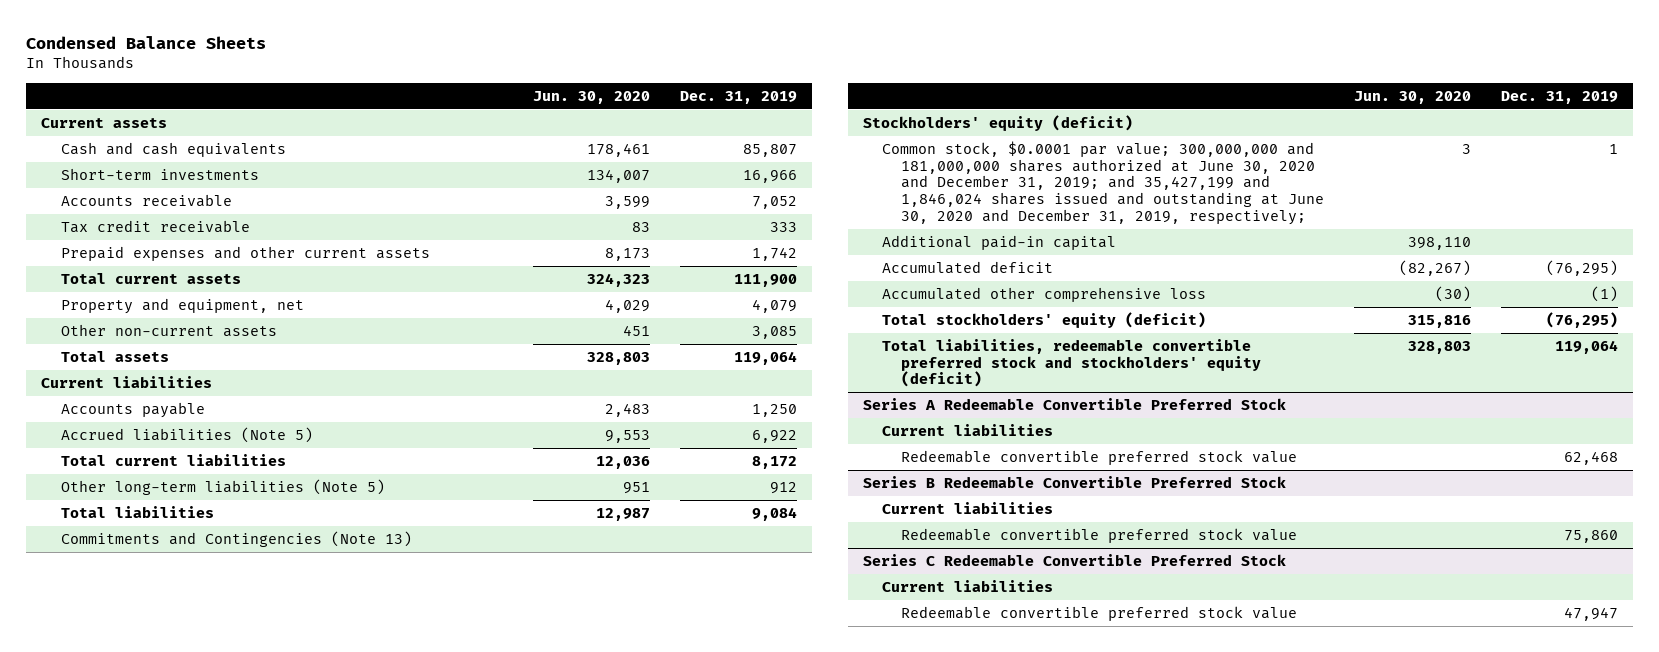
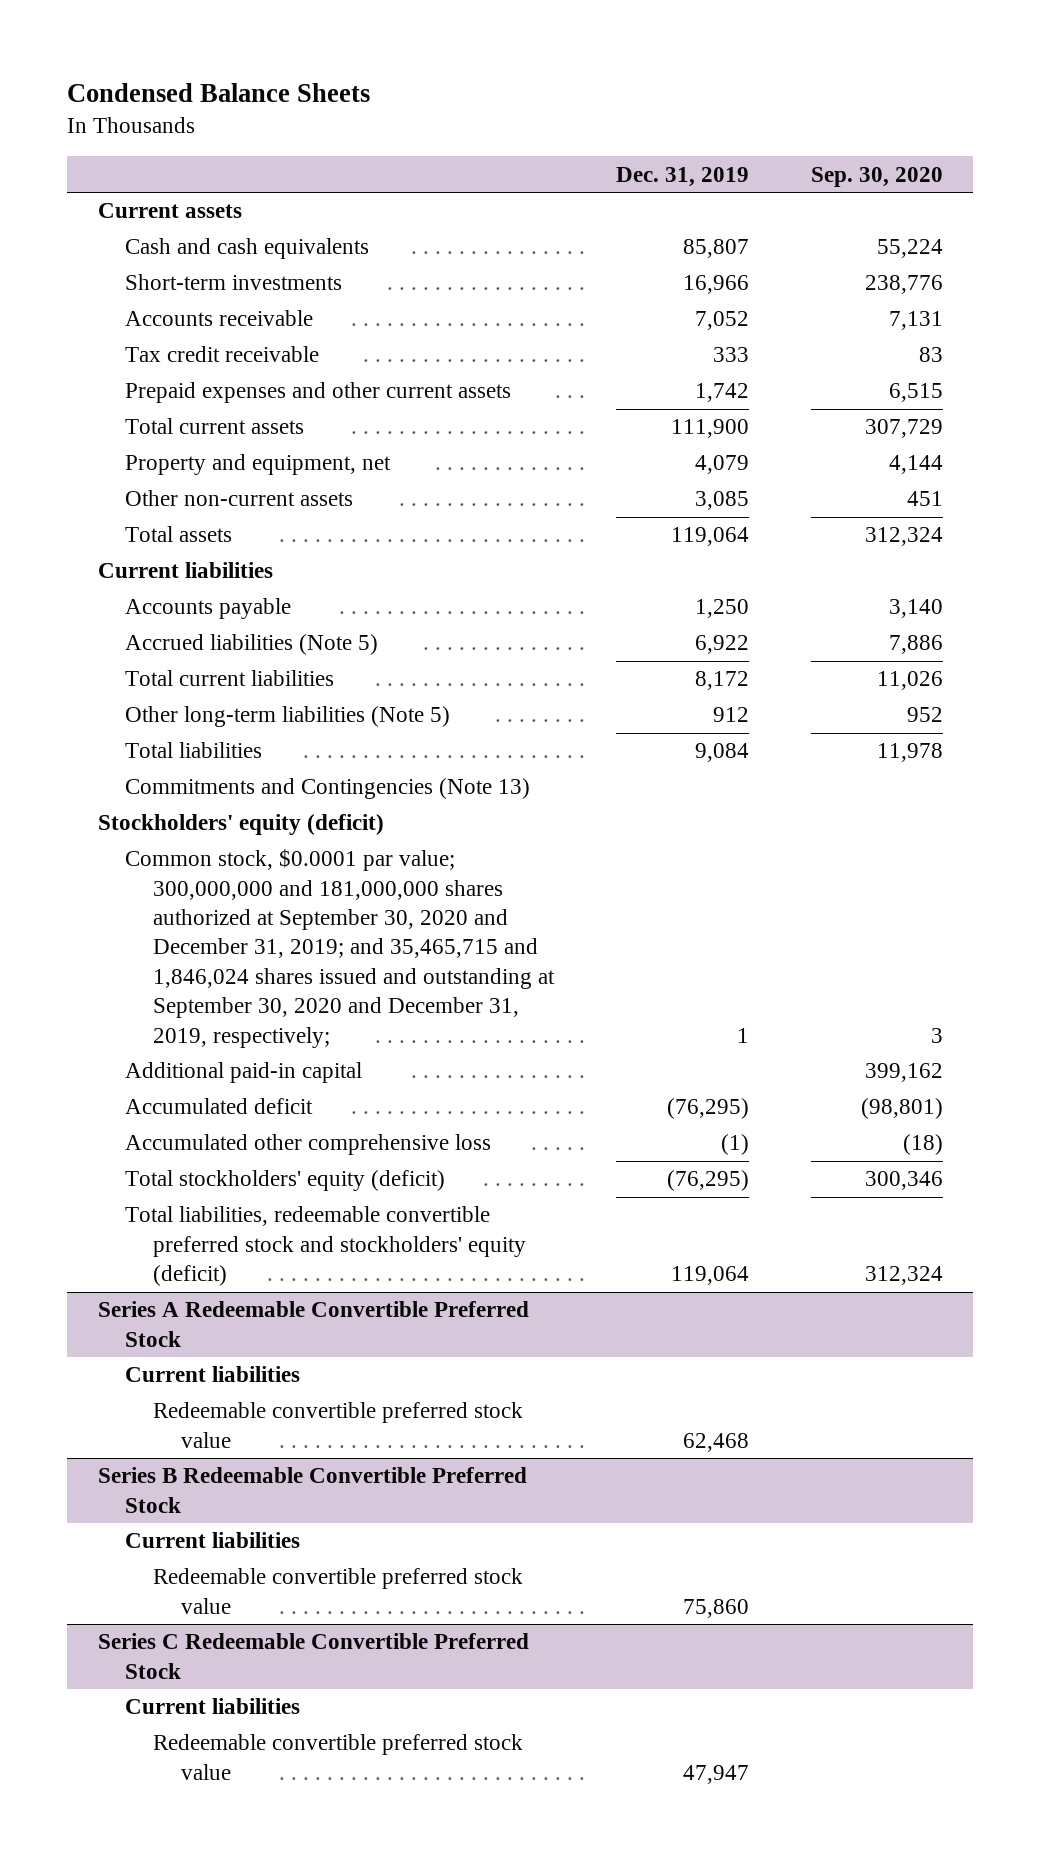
[532,90,650,104] Jun. 30, 2020 -> none
none -> [810,166,943,187] Sep. 30, 2020
[881,141,1325,225] Common stock, $0.0001 par value; 300,000,000 and 181,000,000 shares authorized at June 30, 2020 and December 31, 2019; and 35,427,199 and 1,846,024 shares issued and outstanding at June 30, 2020 and December 31, 2019, respectively; -> [125,849,556,1048] Common stock, $0.0001 par value; 300,000,000 and 181,000,000 shares authorized at September 30, 2020 and December 31, 2019; and 35,465,715 and 1,846,024 shares issued and outstanding at September 30, 2020 and December 31, 2019, respectively;

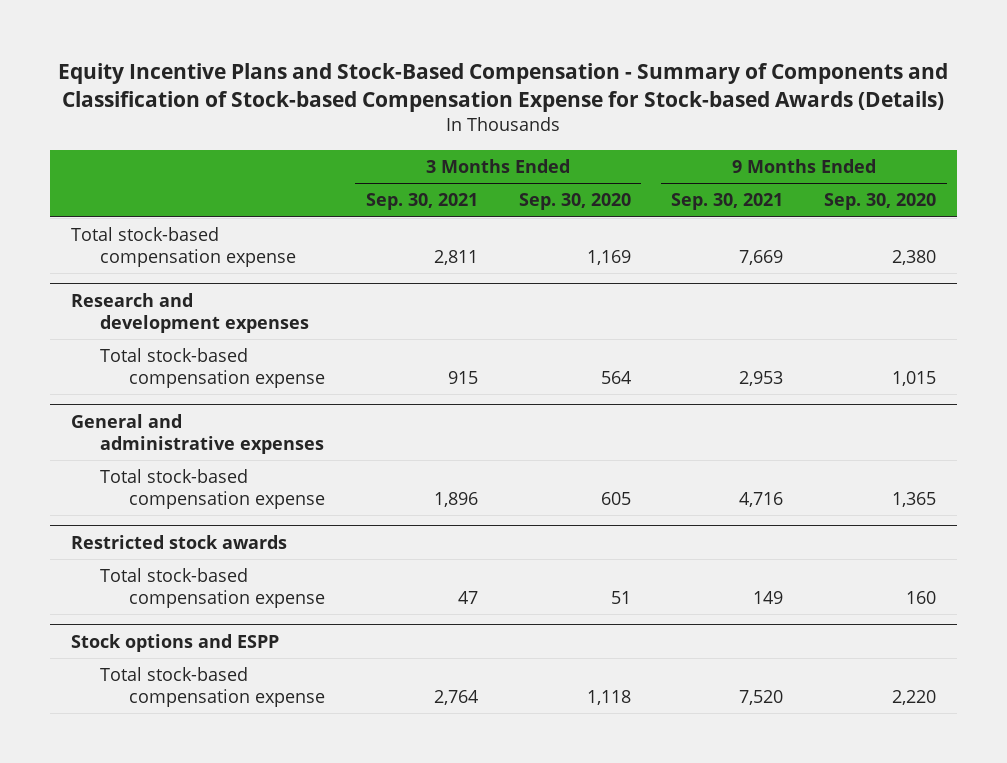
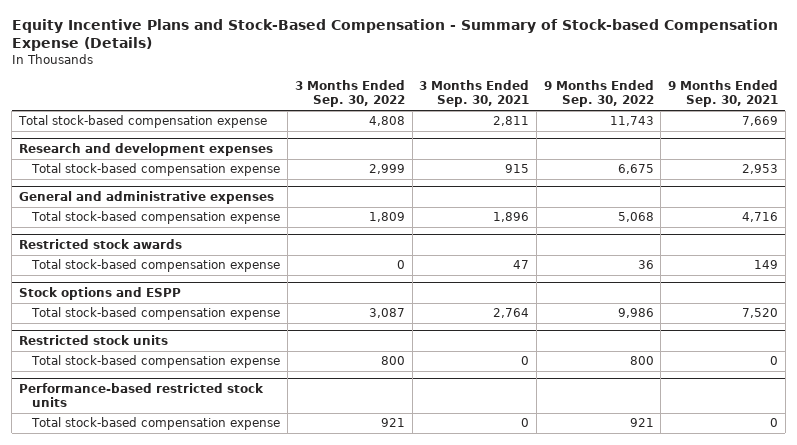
[58,62,949,112] Equity Incentive Plans and Stock-Based Compensation - Summary of Components and Classification of Stock-based Compensation Expense for Stock-based Awards (Details) -> [11,18,778,51] Equity Incentive Plans and Stock-Based Compensation - Summary of Stock-based Compensation Expense (Details)
[518,193,631,211] Sep. 30, 2020 -> none
[824,193,937,211] Sep. 30, 2020 -> none
none -> [294,79,405,108] 3 Months Ended Sep. 30, 2022
none -> [543,79,654,108] 9 Months Ended Sep. 30, 2022
none -> [18,334,168,345] Restricted stock units
none -> [31,355,281,369] Total stock-based compensation expense
none -> [18,382,264,408] Performance-based restricted stock units
none -> [31,417,281,431] Total stock-based compensation expense

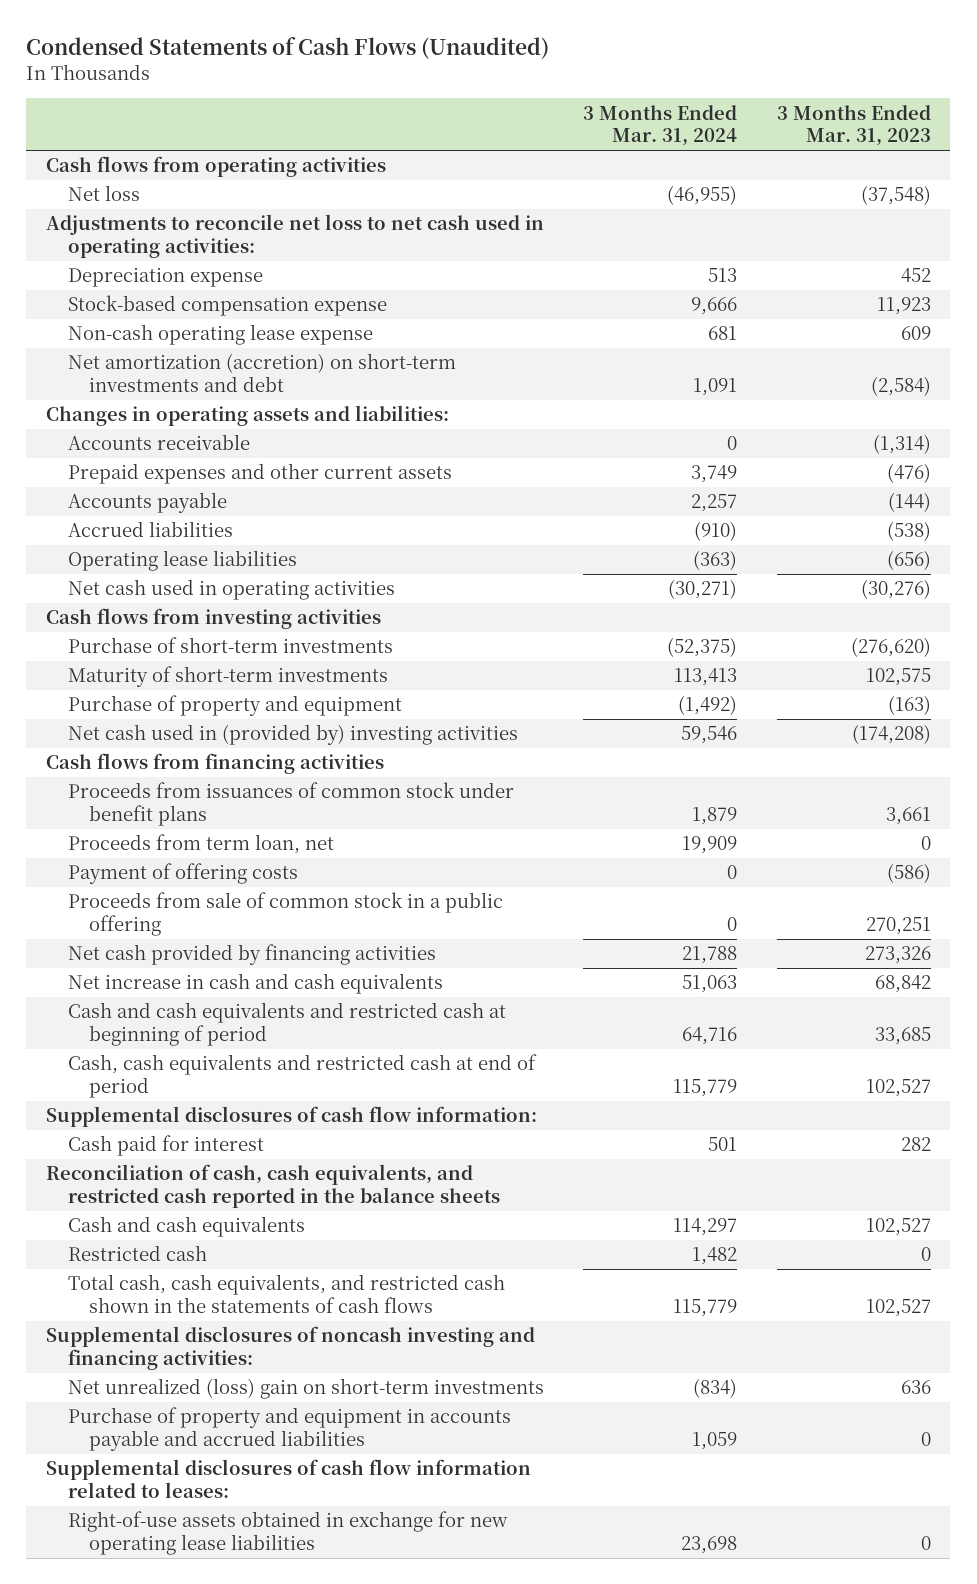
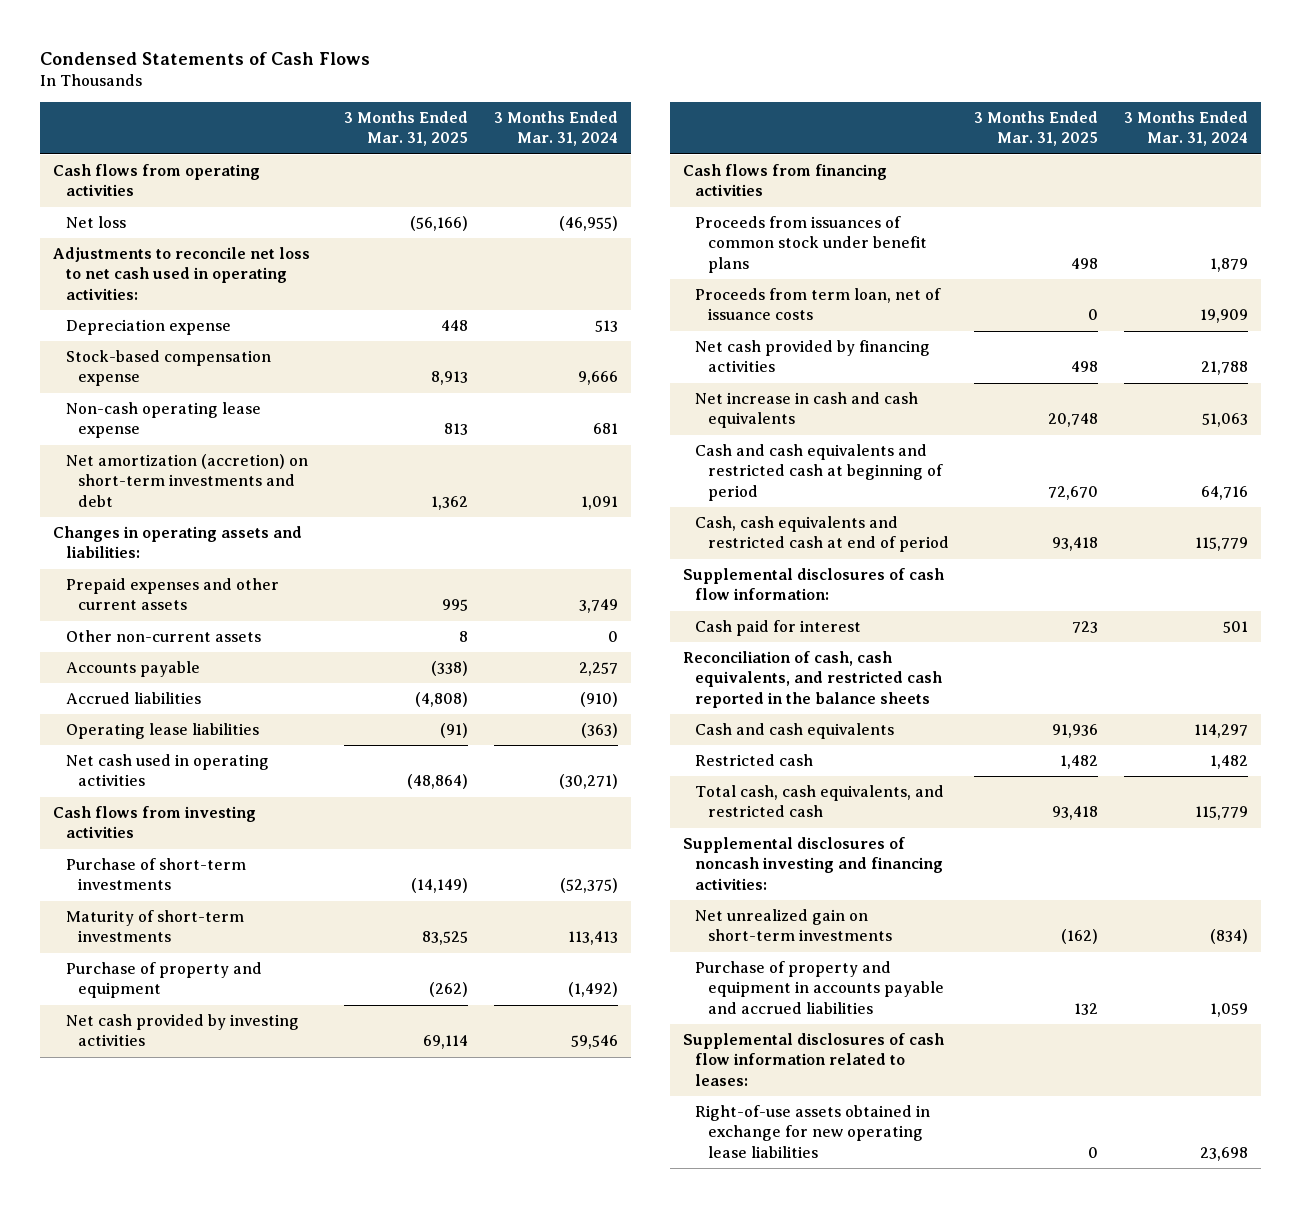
[26,36,550,59] Condensed Statements of Cash Flows (Unaudited) -> [40,51,371,65] Condensed Statements of Cash Flows
[776,104,931,147] 3 Months Ended Mar. 31, 2023 -> none
none -> [344,110,469,147] 3 Months Ended Mar. 31, 2025
[67,434,250,451] Accounts receivable -> none
none -> [65,630,261,643] Other non-current assets
[67,724,518,746] Net cash used in (provided by) investing activities -> [65,1014,299,1047] Net cash provided by investing activities
[67,863,298,885] Payment of offering costs -> none
[67,892,503,937] Proceeds from sale of common stock in a public offering -> none
[67,834,334,855] Proceeds from term loan, net -> [695,288,942,321] Proceeds from term loan, net of issuance costs
[67,1274,505,1314] Total cash, cash equivalents, and restricted cash shown in the statements of cash flows -> [695,785,945,818] Total cash, cash equivalents, and restricted cash
[67,1378,544,1400] Net unrealized (loss) gain on short-term investments -> [695,909,892,942] Net unrealized gain on short-term investments

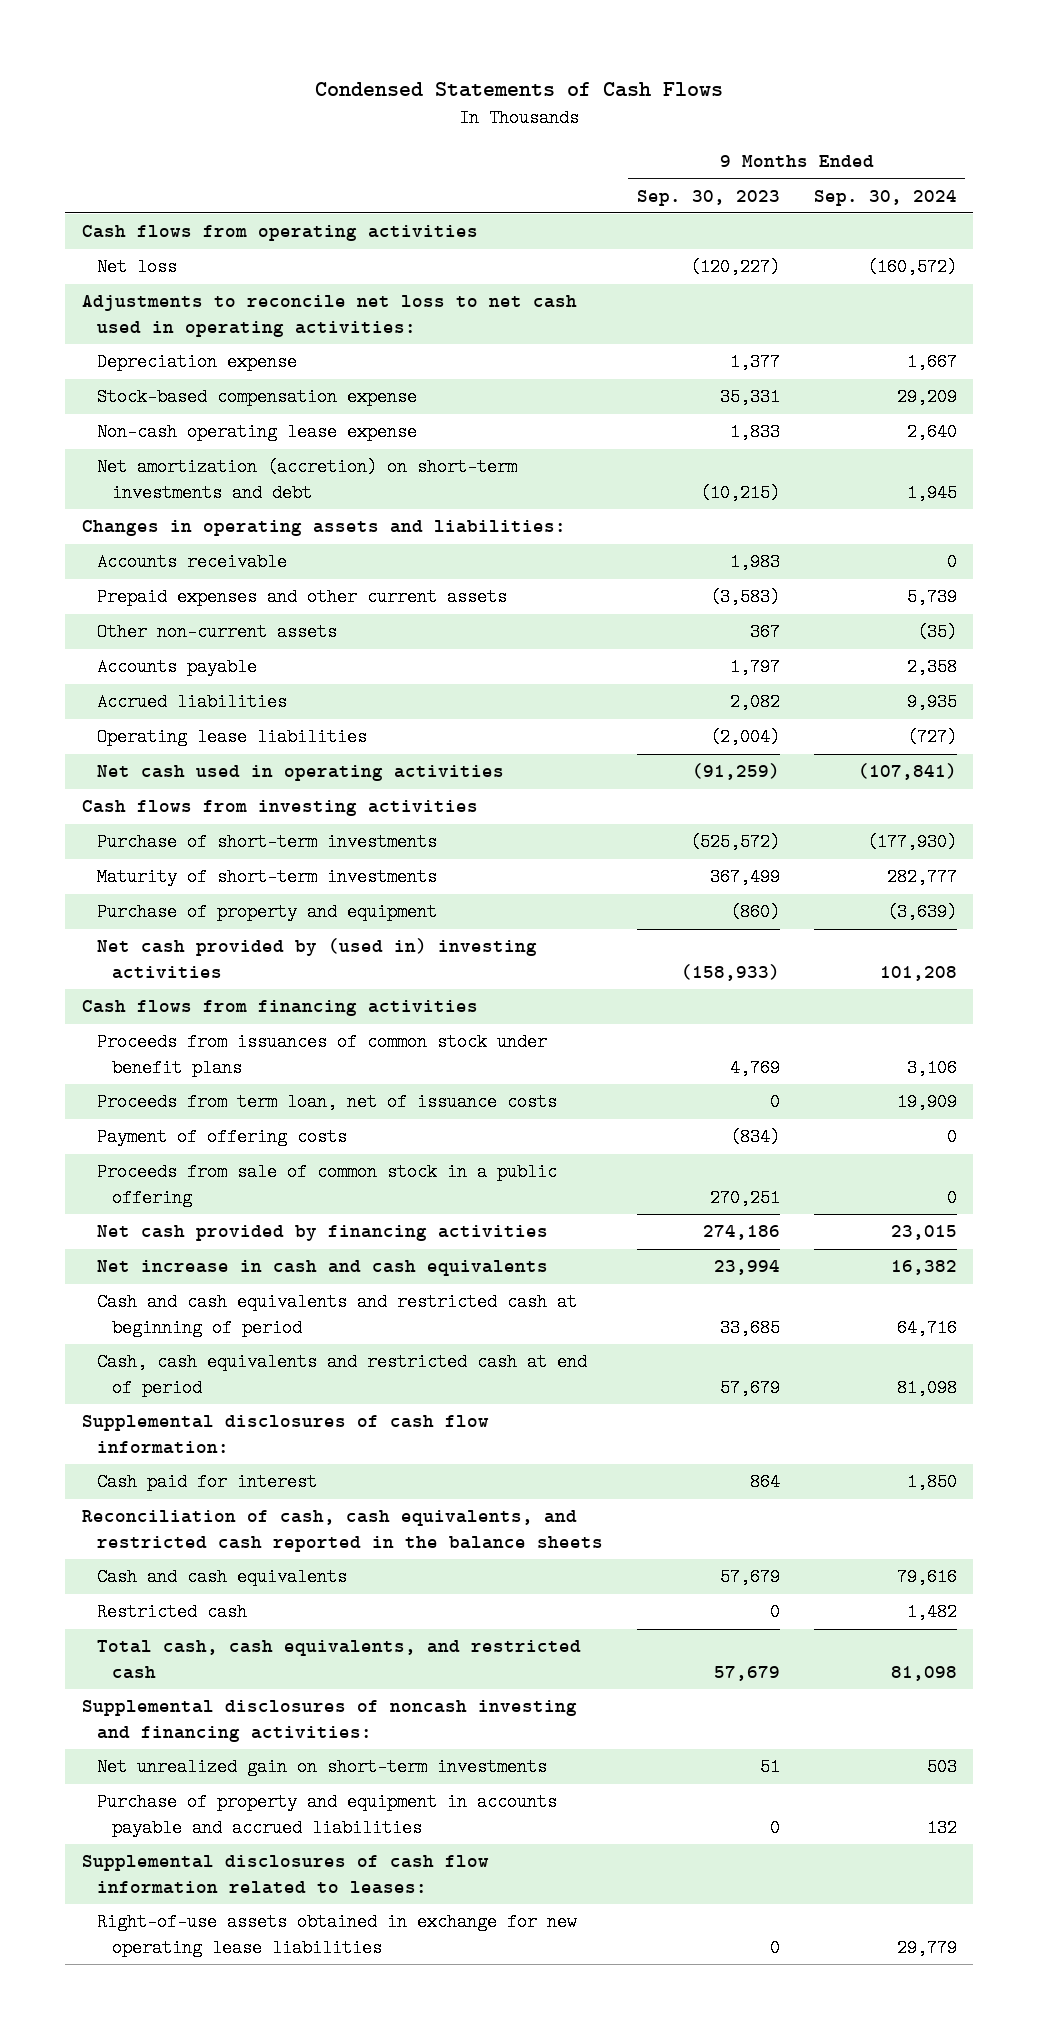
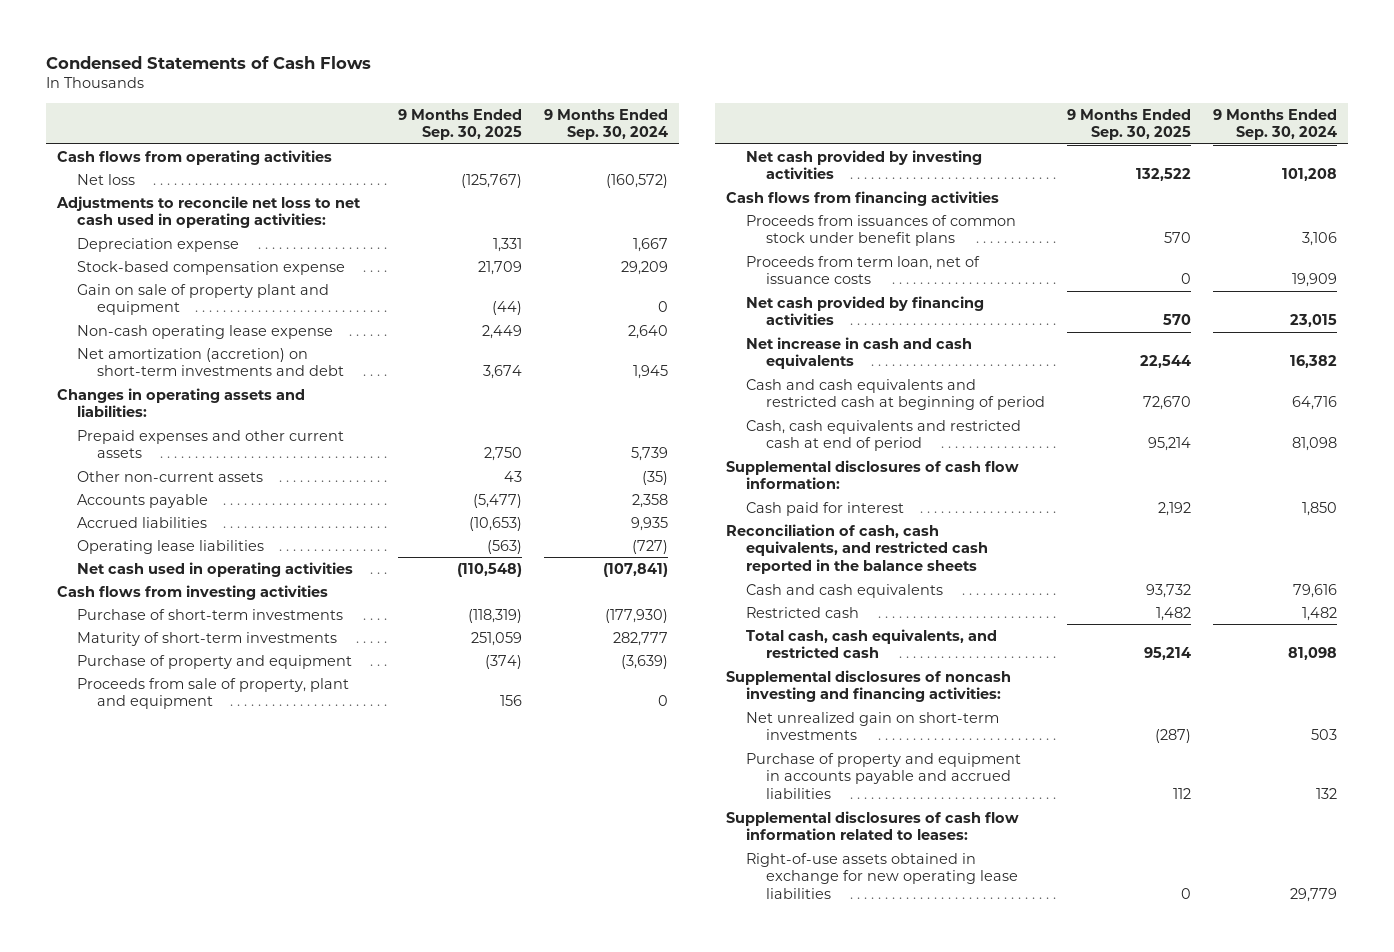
[636,189,780,206] Sep. 30, 2023 -> none
none -> [398,108,523,141] 9 Months Ended Sep. 30, 2025
none -> [77,283,330,316] Gain on sale of property plant and equipment
[96,553,287,572] Accounts receivable -> none
none -> [77,677,350,710] Proceeds from sale of property, plant and equipment
[96,938,537,980] Net cash provided by (used in) investing activities -> [746,149,983,180] Net cash provided by investing activities
[96,1128,347,1147] Payment of offering costs -> none
[96,1163,557,1208] Proceeds from sale of common stock in a public offering -> none

